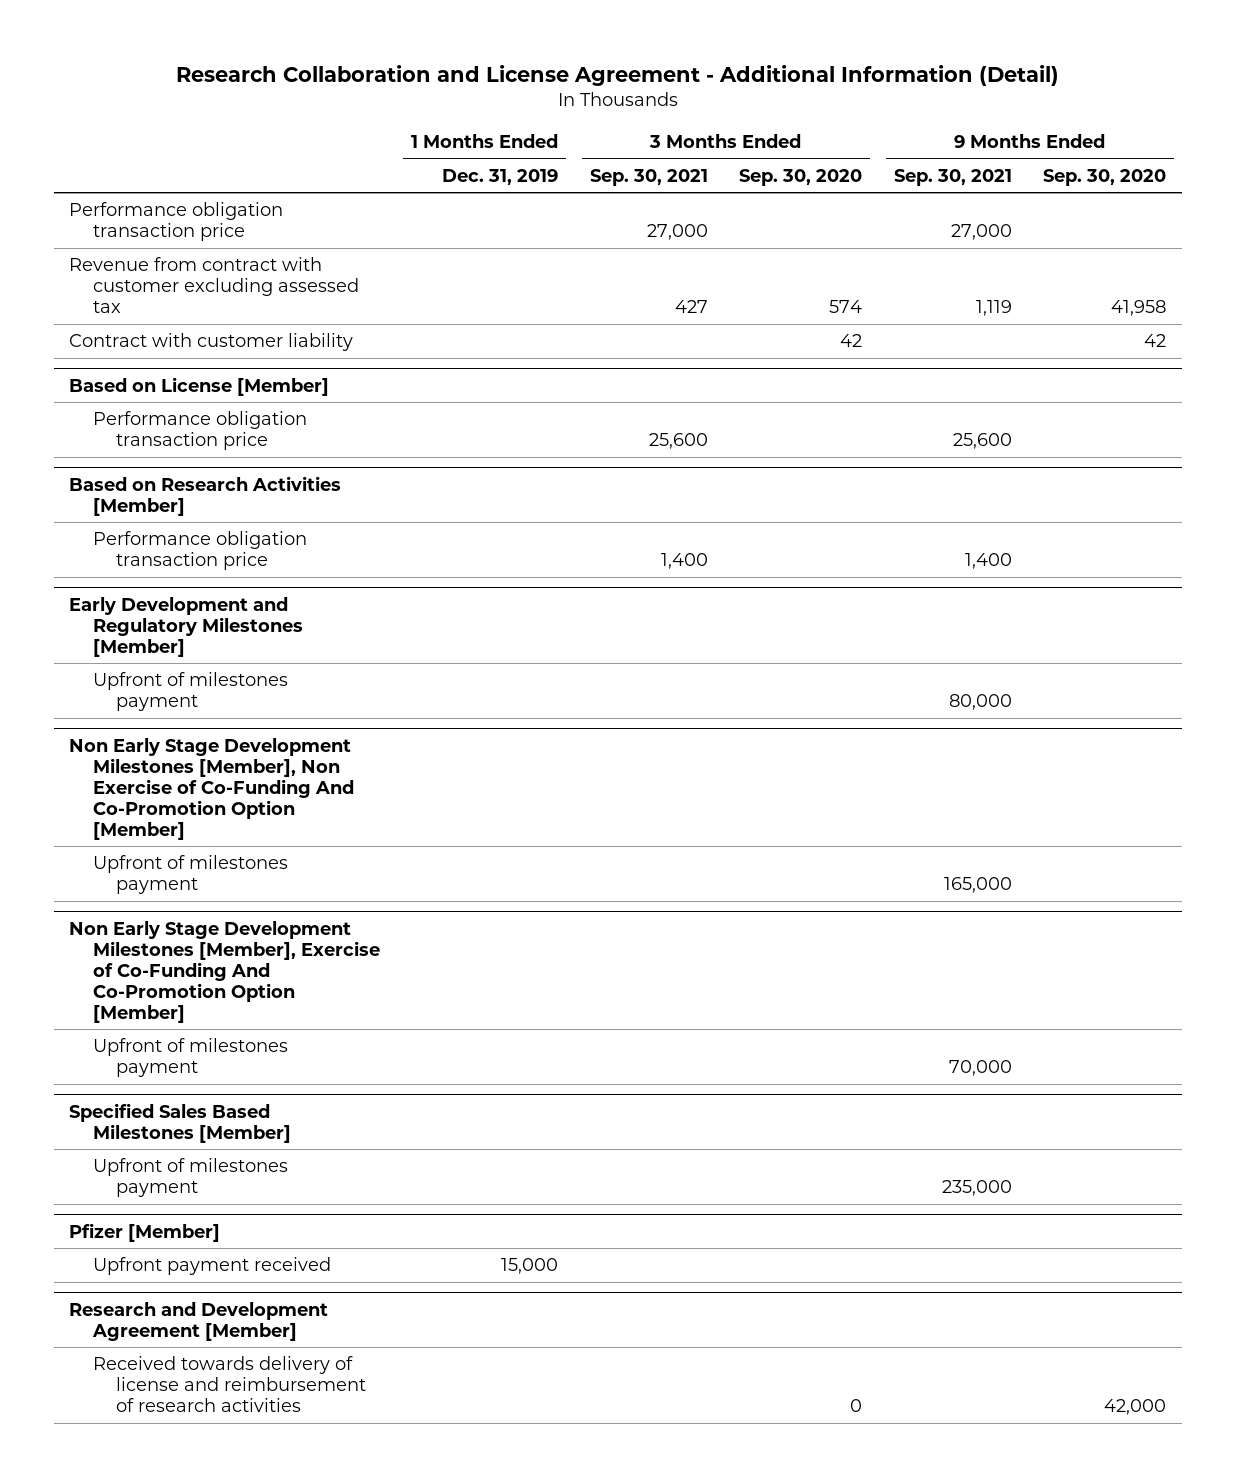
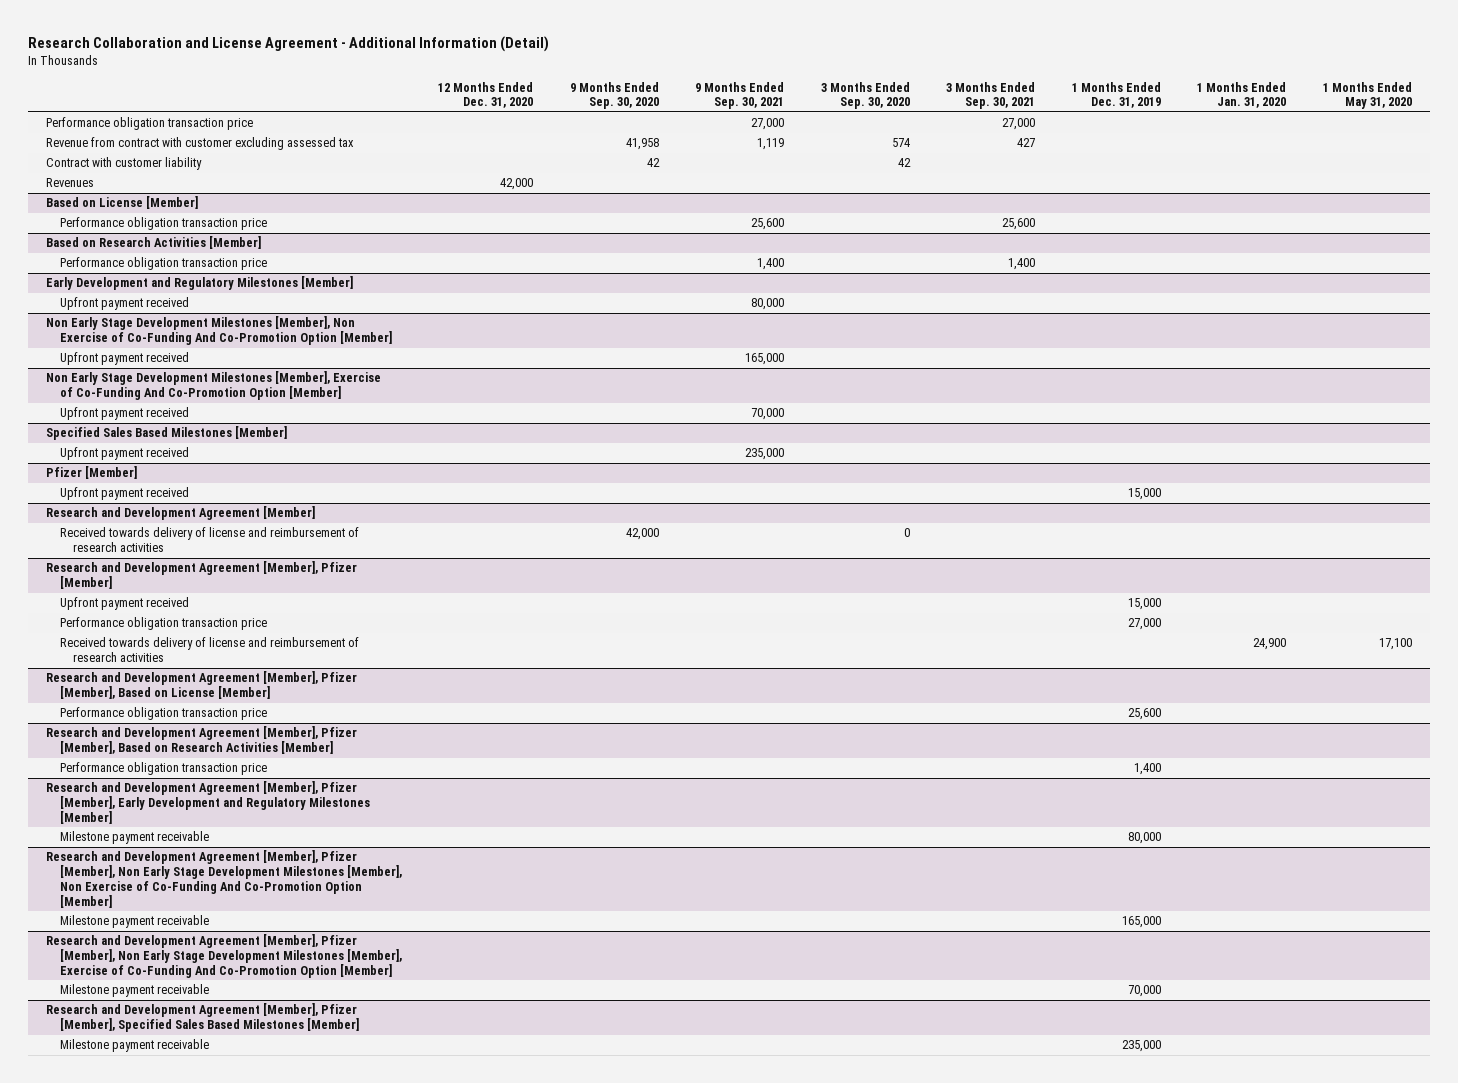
none -> [438,81,534,109] 12 Months Ended Dec. 31, 2020
none -> [1197,81,1287,109] 1 Months Ended Jan. 31, 2020
none -> [1322,81,1412,110] 1 Months Ended May 31, 2020
none -> [46,178,95,188] Revenues
[92,672,288,712] Upfront of milestones payment -> none
none -> [59,297,189,311] Upfront payment received
[92,855,288,895] Upfront of milestones payment -> [59,352,189,366] Upfront payment received
[92,1038,288,1078] Upfront of milestones payment -> none
none -> [59,407,189,421] Upfront payment received
[92,1158,288,1198] Upfront of milestones payment -> [59,447,189,461] Upfront payment received
none -> [46,561,358,590] Research and Development Agreement [Member], Pfizer [Member]
none -> [59,597,189,611] Upfront payment received
none -> [59,617,267,631] Performance obligation transaction price
none -> [59,637,359,663] Received towards delivery of license and reimbursement of research activities
none -> [46,671,358,700] Research and Development Agreement [Member], Pfizer [Member], Based on License [Member]
none -> [59,707,267,721] Performance obligation transaction price
none -> [46,726,358,755] Research and Development Agreement [Member], Pfizer [Member], Based on Research Activities [Member]
none -> [59,762,267,776] Performance obligation transaction price
none -> [46,781,370,824] Research and Development Agreement [Member], Pfizer [Member], Early Development and Regulatory Milestones [Member]
none -> [59,831,209,845] Milestone payment receivable
none -> [46,850,402,908] Research and Development Agreement [Member], Pfizer [Member], Non Early Stage Development Milestones [Member], Non Exercise of Co-Funding And Co-Promotion Option [Member]
none -> [59,915,209,929] Milestone payment receivable
none -> [46,934,402,978] Research and Development Agreement [Member], Pfizer [Member], Non Early Stage Development Milestones [Member], Exercise of Co-Funding And Co-Promotion Option [Member]
none -> [59,984,209,998] Milestone payment receivable
none -> [46,1003,359,1033] Research and Development Agreement [Member], Pfizer [Member], Specified Sales Based Milestones [Member]
none -> [59,1039,209,1053] Milestone payment receivable

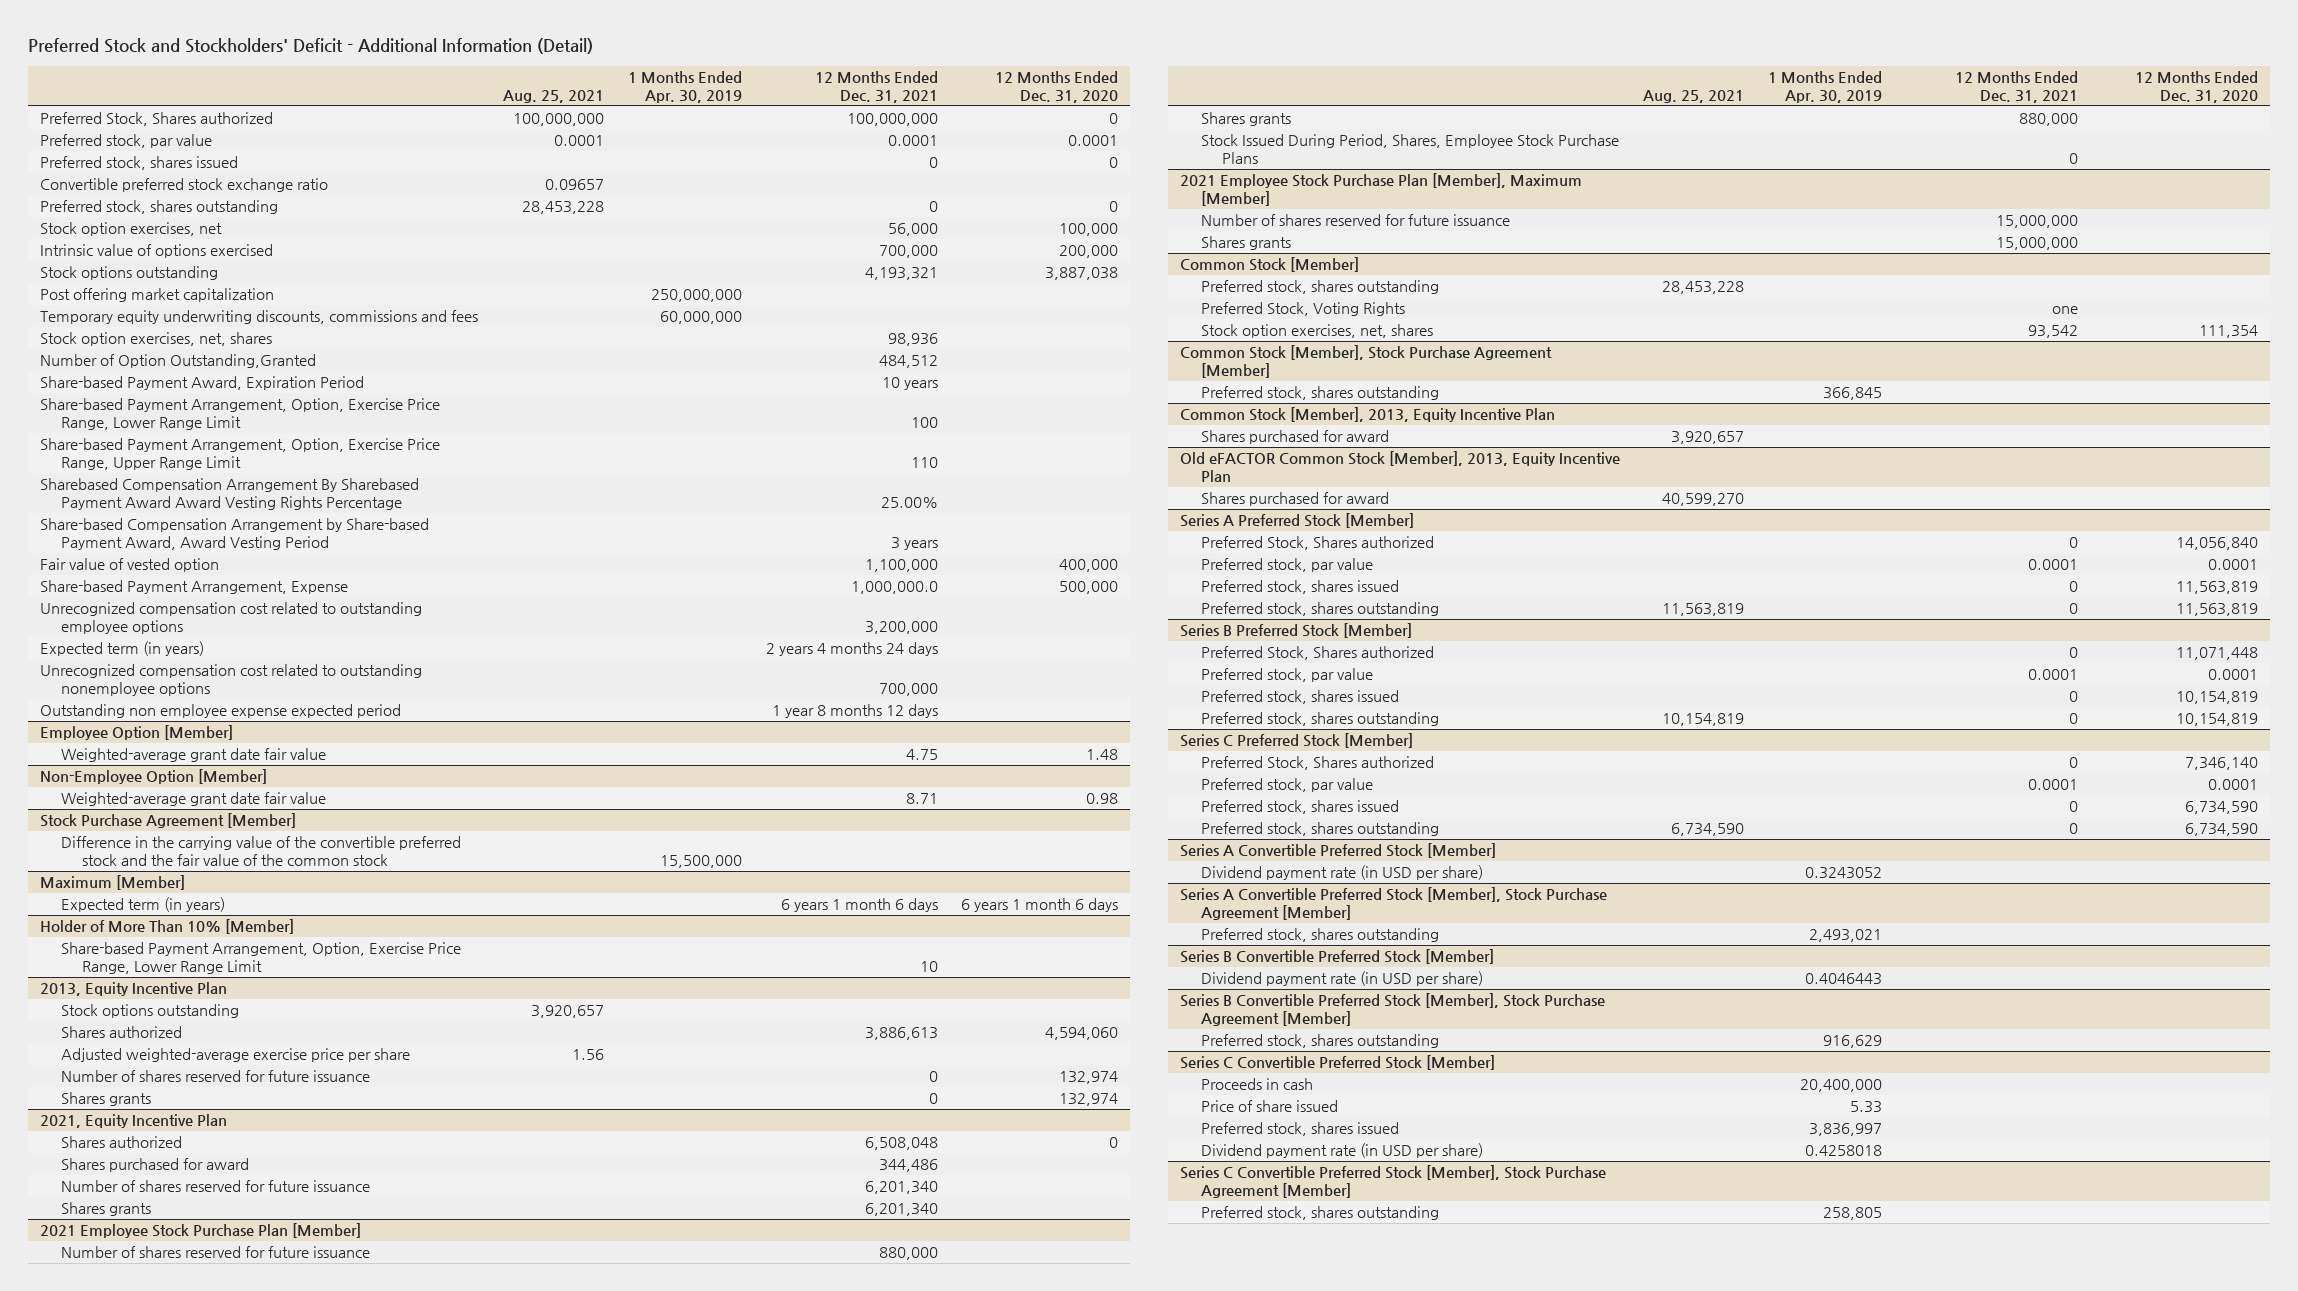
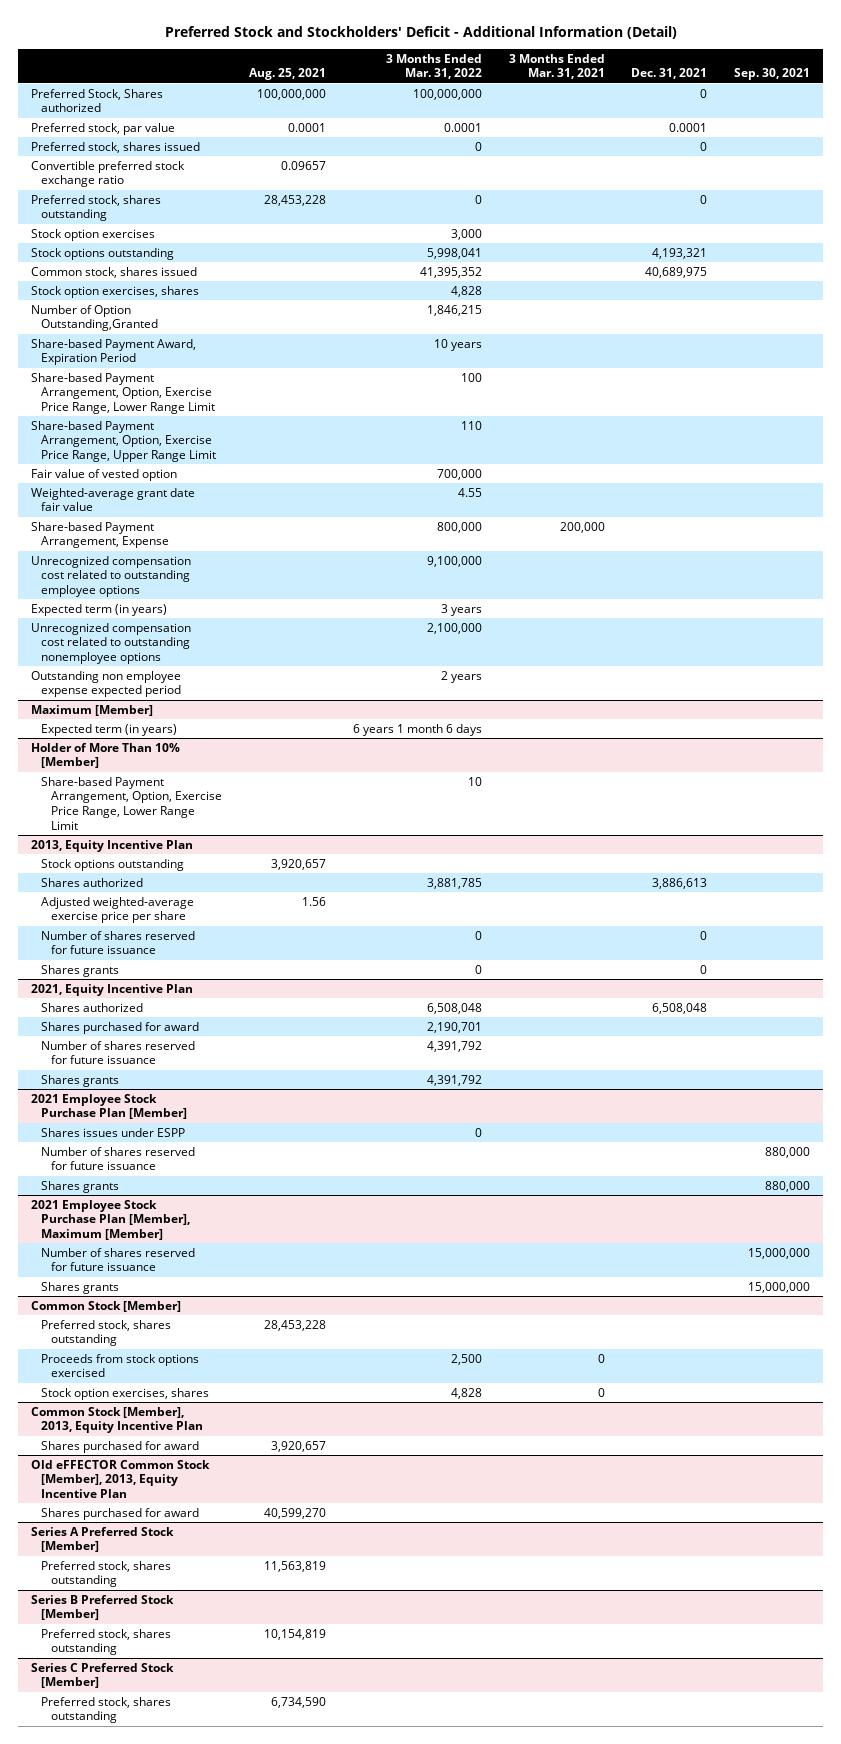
[628,71,743,103] 1 Months Ended Apr. 30, 2019 -> none
[814,71,938,103] 12 Months Ended Dec. 31, 2021 -> none
[995,71,1119,103] 12 Months Ended Dec. 31, 2020 -> none
none -> [385,53,482,80] 3 Months Ended Mar. 31, 2022
none -> [508,53,605,80] 3 Months Ended Mar. 31, 2021
none -> [631,68,708,80] Dec. 31, 2021
none -> [733,68,810,81] Sep. 30, 2021
[39,244,273,259] Intrinsic value of options exercised -> none
[39,222,222,237] Stock option exercises, net -> [31,228,156,241] Stock option exercises
[39,288,274,303] Post offering market capitalization -> none
[39,310,478,325] Temporary equity underwriting discounts, commissions and fees -> none
none -> [31,266,198,278] Common stock, shares issued
[39,332,272,347] Stock option exercises, net, shares -> [31,285,200,298] Stock option exercises, shares
[39,478,419,511] Sharebased Compensation Arrangement By Sharebased Payment Award Award Vesting Rights Percentage -> none
[39,518,429,551] Share-based Compensation Arrangement by Share-based Payment Award, Award Vesting Period -> none
none -> [31,487,196,512] Weighted-average grant date fair value
[39,725,233,741] Employee Option [Member] -> none
[60,748,326,763] Weighted-average grant date fair value -> none
[39,769,267,785] Non-Employee Option [Member] -> none
[60,792,326,807] Weighted-average grant date fair value -> none
[39,813,296,829] Stock Purchase Agreement [Member] -> none
[60,836,461,867] Difference in the carrying value of the convertible preferred stock and the fair value of the common stock -> none
none -> [41,1127,186,1137] Shares issues under ESPP
[1200,134,1619,165] Stock Issued During Period, Shares, Employee Stock Purchase Plans -> none
[1200,302,1405,317] Preferred Stock, Voting Rights -> none
[1179,345,1552,379] Common Stock [Member], Stock Purchase Agreement [Member] -> none
[1200,386,1439,401] Preferred stock, shares outstanding -> none
none -> [41,1353,200,1378] Proceeds from stock options exercised
[1200,324,1433,339] Stock option exercises, net, shares -> [41,1387,210,1400] Stock option exercises, shares
[1179,451,1620,483] Old eFACTOR Common Stock [Member], 2013, Equity Incentive Plan -> [31,1459,211,1498] Old eFFECTOR Common Stock [Member], 2013, Equity Incentive Plan
[1200,536,1434,551] Preferred Stock, Shares authorized -> none
[1200,558,1373,573] Preferred stock, par value -> none
[1200,580,1399,595] Preferred stock, shares issued -> none
[1200,646,1434,661] Preferred Stock, Shares authorized -> none
[1200,668,1373,683] Preferred stock, par value -> none
[1200,690,1399,705] Preferred stock, shares issued -> none
[1200,756,1434,771] Preferred Stock, Shares authorized -> none
[1200,778,1373,793] Preferred stock, par value -> none
[1200,800,1399,815] Preferred stock, shares issued -> none
[1179,843,1496,859] Series A Convertible Preferred Stock [Member] -> none
[1200,865,1483,881] Dividend payment rate (in USD per share) -> none
[1179,887,1607,921] Series A Convertible Preferred Stock [Member], Stock Purchase Agreement [Member] -> none
[1200,928,1439,943] Preferred stock, shares outstanding -> none
[1179,949,1494,965] Series B Convertible Preferred Stock [Member] -> none
[1200,971,1483,987] Dividend payment rate (in USD per share) -> none
[1179,993,1605,1027] Series B Convertible Preferred Stock [Member], Stock Purchase Agreement [Member] -> none
[1200,1034,1439,1049] Preferred stock, shares outstanding -> none
[1179,1055,1495,1071] Series C Convertible Preferred Stock [Member] -> none
[1200,1078,1313,1091] Proceeds in cash -> none
[1200,1100,1338,1113] Price of share issued -> none
[1200,1122,1399,1137] Preferred stock, shares issued -> none
[1200,1143,1483,1159] Dividend payment rate (in USD per share) -> none
[1179,1165,1606,1199] Series C Convertible Preferred Stock [Member], Stock Purchase Agreement [Member] -> none
[1200,1206,1439,1221] Preferred stock, shares outstanding -> none

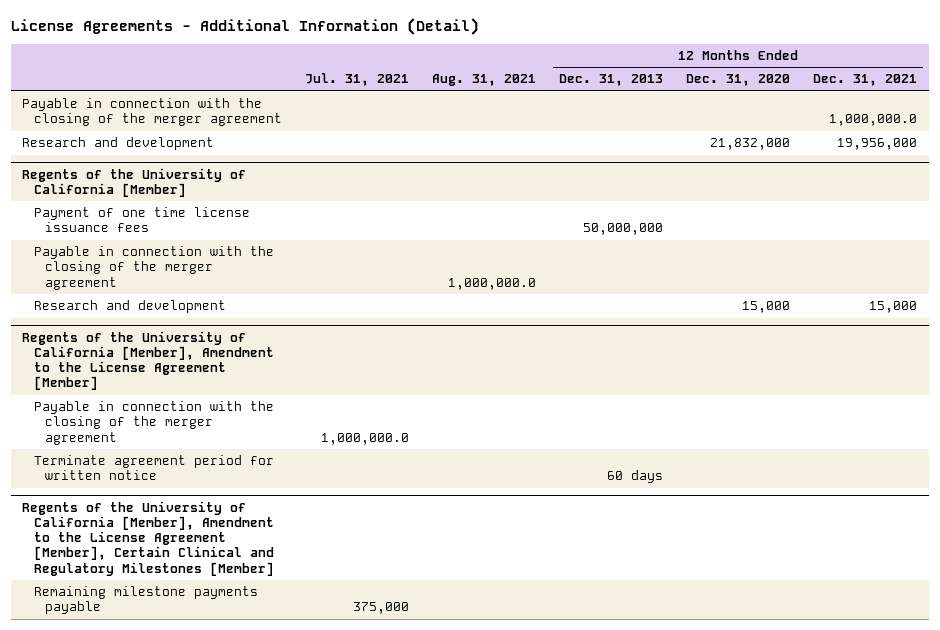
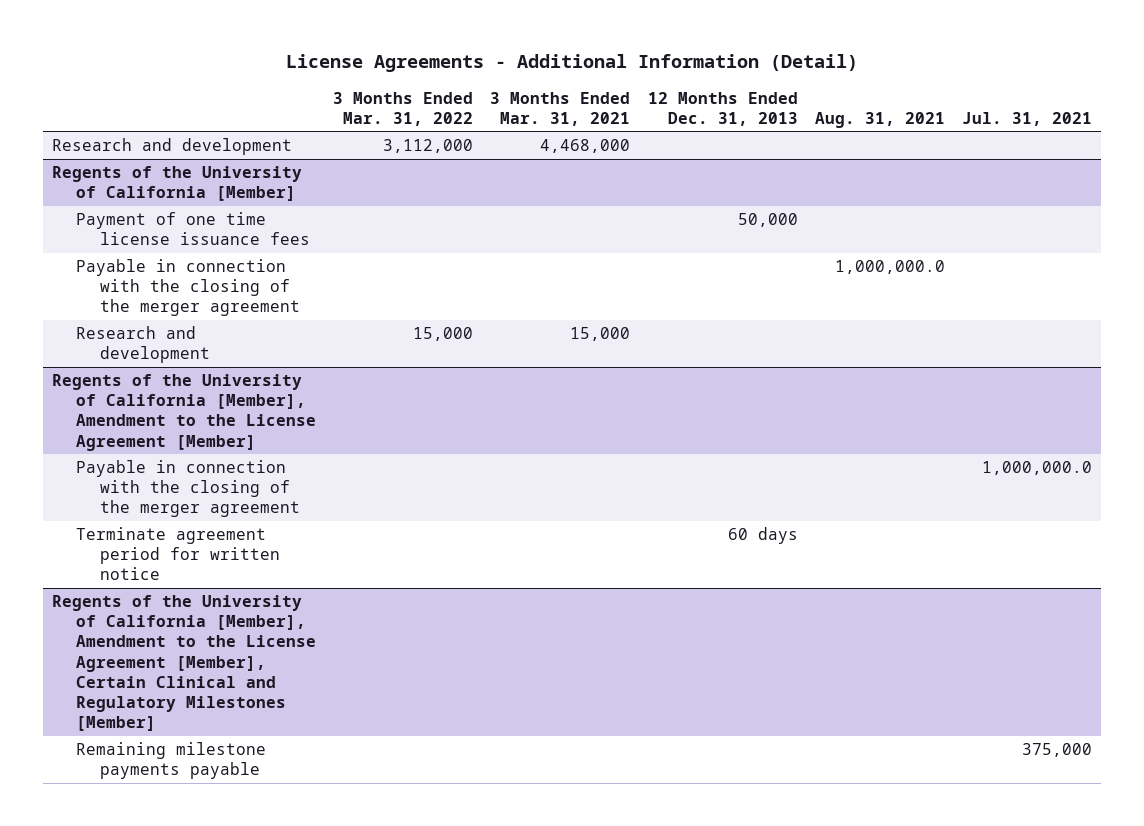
[686,74,791,87] Dec. 31, 2020 -> none
[813,74,918,87] Dec. 31, 2021 -> none
none -> [333,91,474,126] 3 Months Ended Mar. 31, 2022
none -> [490,91,631,126] 3 Months Ended Mar. 31, 2021
[22,98,282,127] Payable in connection with the closing of the merger agreement -> none
[583,223,664,236] 50,000,000 -> [737,213,798,228] 50,000

